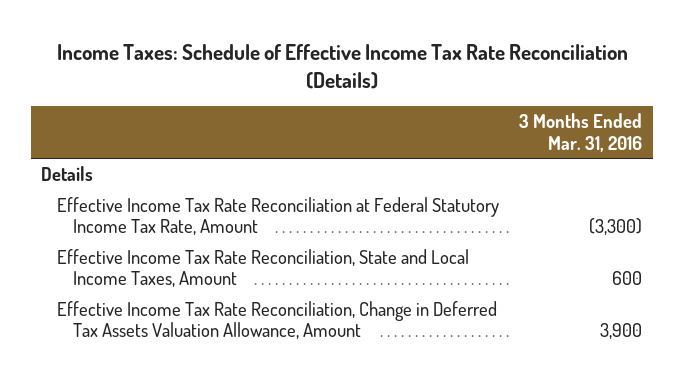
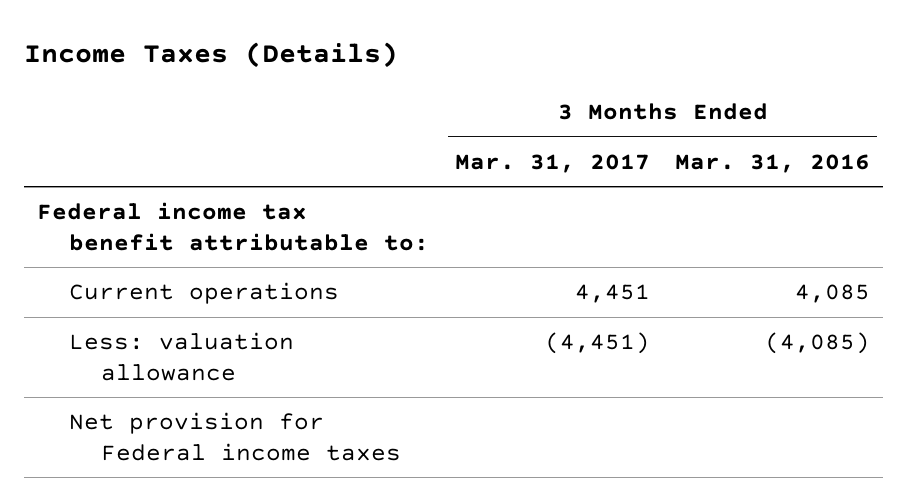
[56,43,628,90] Income Taxes: Schedule of Effective Income Tax Rate Reconciliation (Details) -> [23,42,398,69] Income Taxes (Details)
none -> [454,153,650,173] Mar. 31, 2017
[41,166,94,182] Details -> none
[57,197,500,236] Effective Income Tax Rate Reconciliation at Federal Statutory Income Tax Rate, Amount -> none
[57,249,470,288] Effective Income Tax Rate Reconciliation, State and Local Income Taxes, Amount -> none
[57,301,498,340] Effective Income Tax Rate Reconciliation, Change in Deferred Tax Assets Valuation Allowance, Amount -> none
none -> [36,202,429,251] Federal income tax benefit attributable to:
none -> [68,282,339,305] Current operations
none -> [68,332,294,381] Less: valuation allowance
none -> [68,412,402,461] Net provision for Federal income taxes

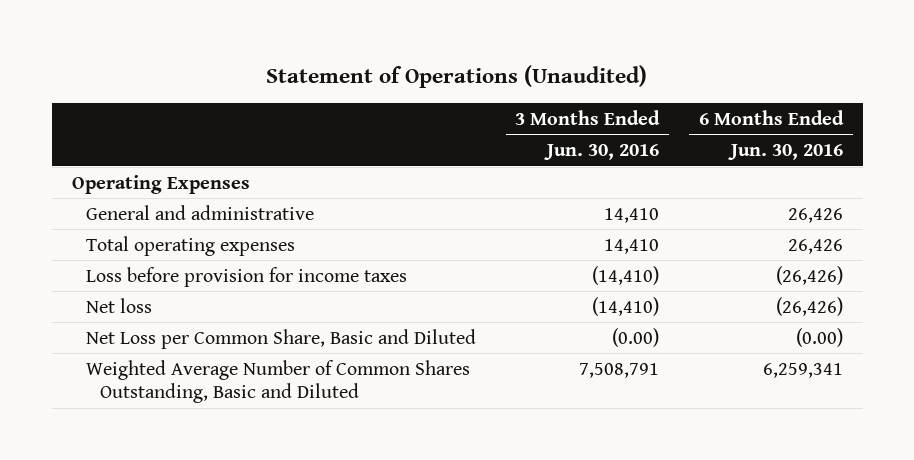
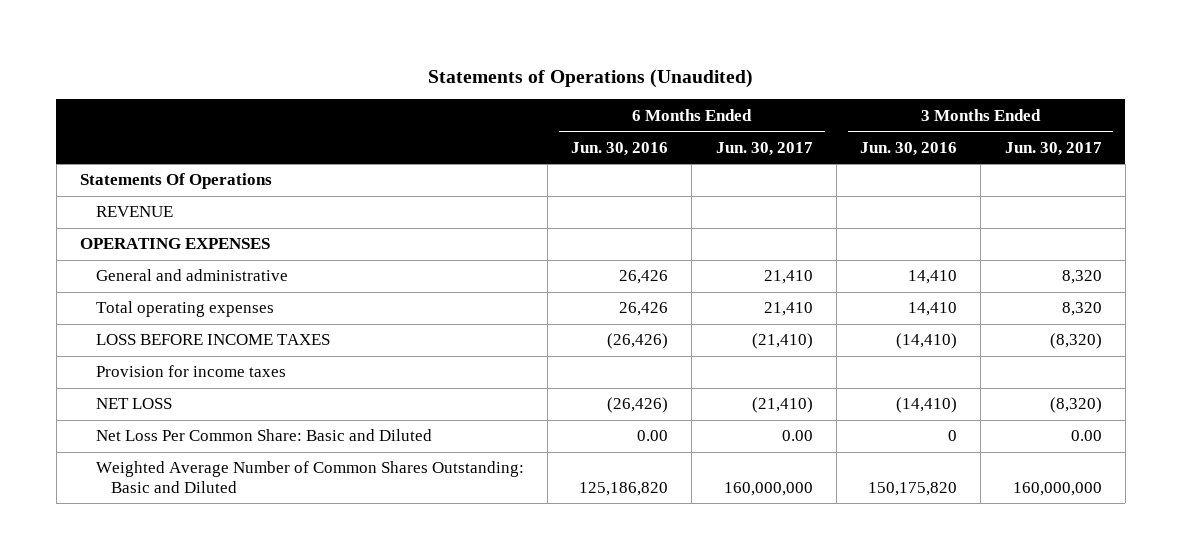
[266,64,648,88] Statement of Operations (Unaudited) -> [427,68,753,88] Statements of Operations (Unaudited)
none -> [715,141,813,156] Jun. 30, 2017
none -> [1004,141,1102,156] Jun. 30, 2017
none -> [80,173,273,190] Statements Of Operations
none -> [95,206,173,218] REVENUE
[71,174,250,194] Operating Expenses -> [80,238,271,250] OPERATING EXPENSES
[85,266,407,287] Loss before provision for income taxes -> [95,334,330,346] LOSS BEFORE INCOME TAXES
none -> [95,365,286,378] Provision for income taxes
[85,297,152,313] Net loss -> [95,398,172,410] NET LOSS
[85,328,476,349] Net Loss per Common Share, Basic and Diluted -> [95,429,432,442] Net Loss Per Common Share: Basic and Diluted
[612,327,660,347] (0.00) -> [948,430,958,442] 0
[795,327,843,347] (0.00) -> [637,430,669,442] 0.00
[85,359,470,404] Weighted Average Number of Common Shares Outstanding, Basic and Diluted -> [95,461,524,494] Weighted Average Number of Common Shares Outstanding: Basic and Diluted
[579,362,660,378] 7,508,791 -> [868,482,958,497] 150,175,820
[762,362,843,378] 6,259,341 -> [579,482,669,497] 125,186,820

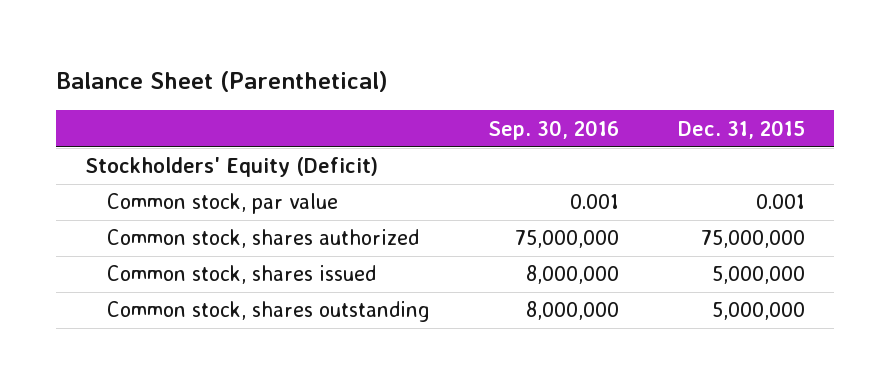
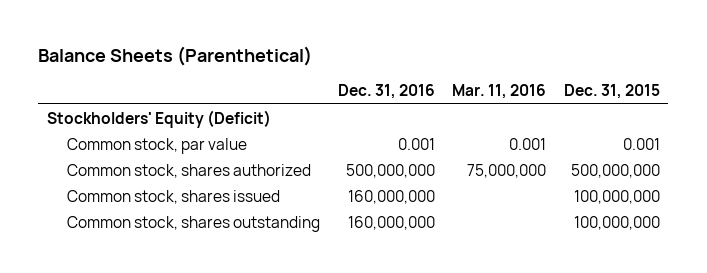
[55,70,388,92] Balance Sheet (Parenthetical) -> [38,46,313,67] Balance Sheets (Parenthetical)
[488,119,620,140] Sep. 30, 2016 -> none
none -> [337,84,435,100] Dec. 31, 2016
none -> [452,84,547,100] Mar. 11, 2016
[700,230,805,249] 75,000,000 -> [570,163,660,178] 500,000,000
[711,266,805,285] 5,000,000 -> [573,189,660,204] 100,000,000
[711,302,805,321] 5,000,000 -> [573,215,660,230] 100,000,000

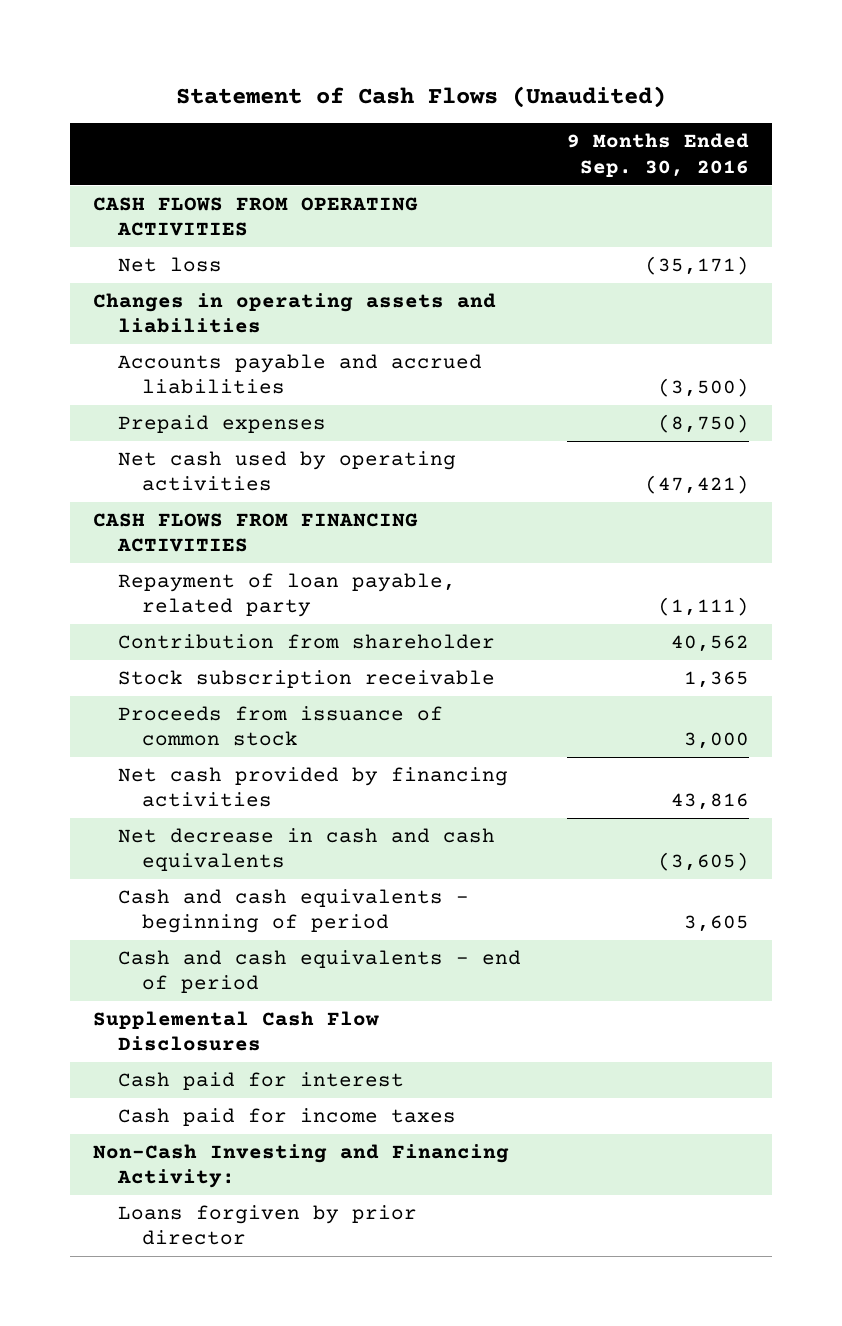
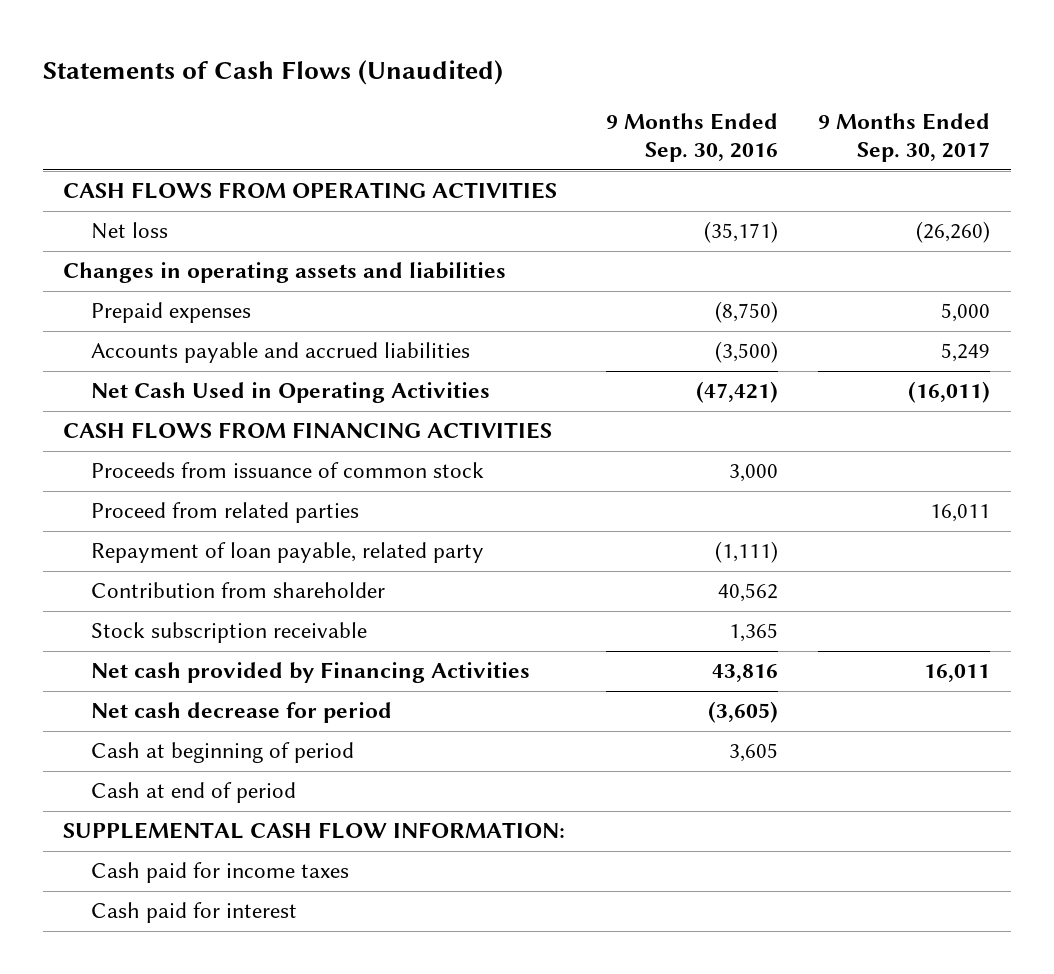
[176,85,667,108] Statement of Cash Flows (Unaudited) -> [43,59,504,85] Statements of Cash Flows (Unaudited)
none -> [818,113,991,163] 9 Months Ended Sep. 30, 2017
[117,353,482,395] Accounts payable and accrued liabilities -> [91,342,471,364] Accounts payable and accrued liabilities
[117,450,456,492] Net cash used by operating activities -> [91,382,491,404] Net Cash Used in Operating Activities
[117,705,443,747] Proceeds from issuance of common stock -> [91,462,485,479] Proceeds from issuance of common stock
none -> [91,502,360,524] Proceed from related parties
[117,766,508,808] Net cash provided by financing activities -> [91,662,531,684] Net cash provided by Financing Activities
[117,827,495,872] Net decrease in cash and cash equivalents -> [91,702,393,724] Net cash decrease for period
[117,888,469,934] Cash and cash equivalents - beginning of period -> [91,742,355,764] Cash at beginning of period
[117,949,521,994] Cash and cash equivalents - end of period -> [91,782,297,804] Cash at end of period
[93,1010,380,1052] Supplemental Cash Flow Disclosures -> [63,822,566,840] SUPPLEMENTAL CASH FLOW INFORMATION:
[93,1143,510,1189] Non-Cash Investing and Financing Activity: -> none
[117,1204,417,1246] Loans forgiven by prior director -> none
[117,1071,404,1090] Cash paid for interest -> [91,902,298,924] Cash paid for interest

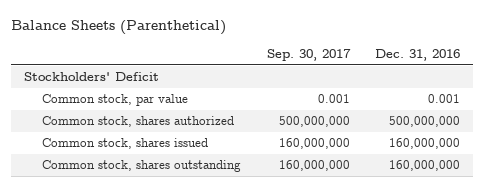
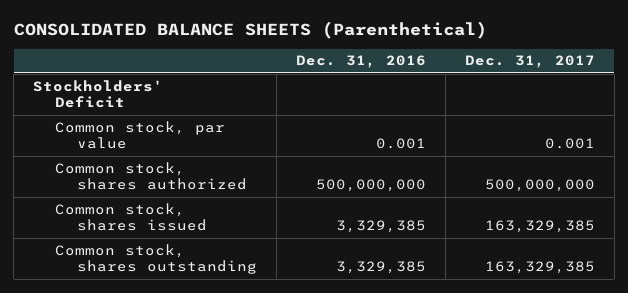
[11,20,227,36] Balance Sheets (Parenthetical) -> [13,20,487,39] CONSOLIDATED BALANCE SHEETS (Parenthetical)
[266,48,351,61] Sep. 30, 2017 -> none
none -> [464,55,595,69] Dec. 31, 2017
[389,138,461,150] 160,000,000 -> [335,220,426,234] 3,329,385
[389,160,461,172] 160,000,000 -> [335,261,426,275] 3,329,385

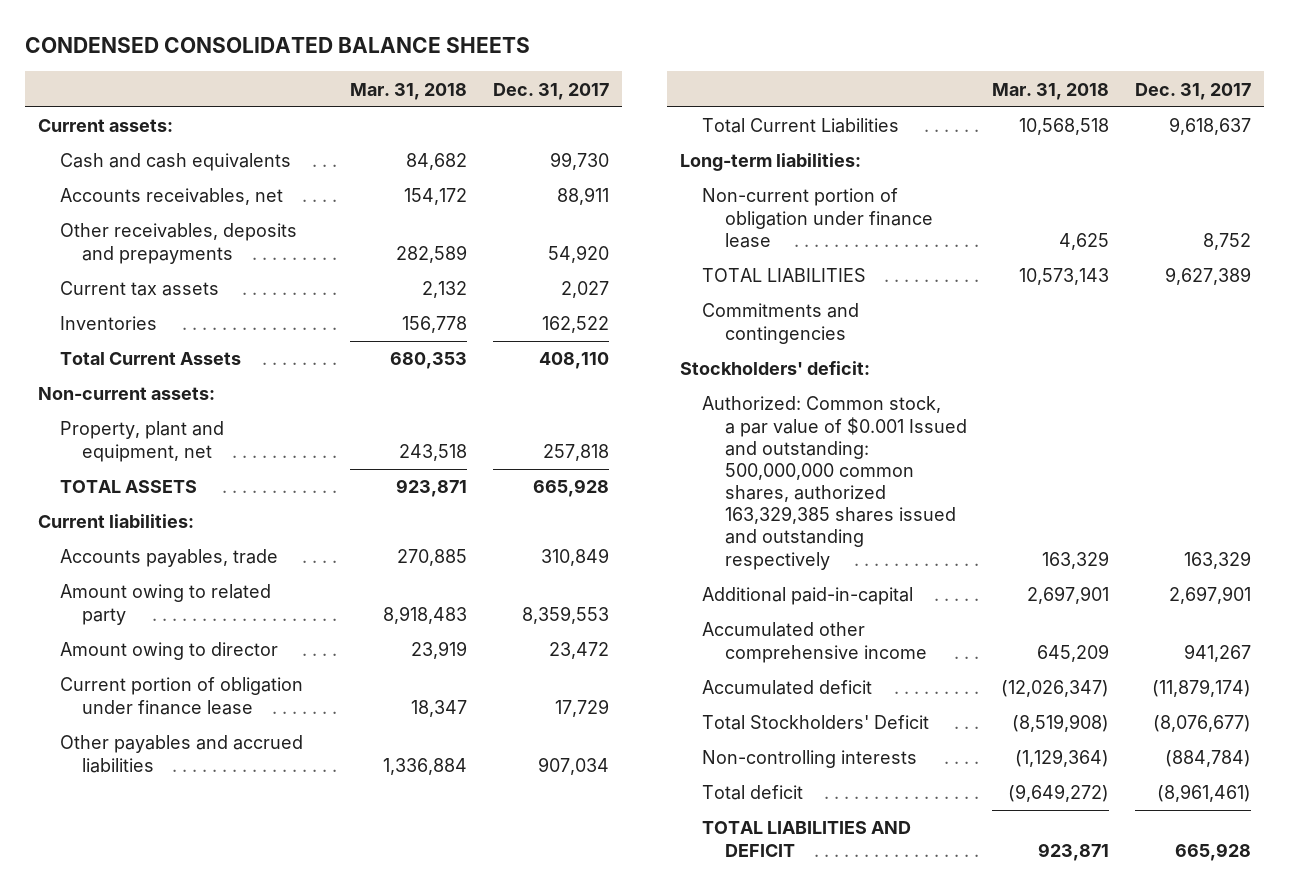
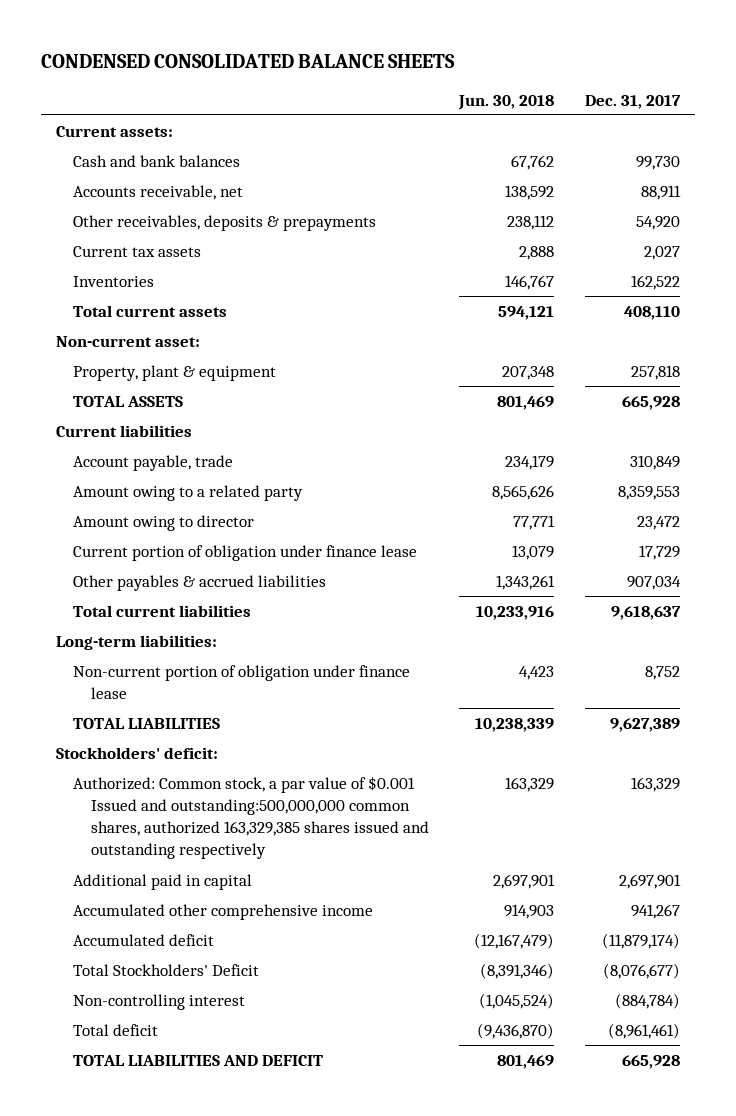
[350,82,468,100] Mar. 31, 2018 -> none
none -> [458,94,555,110] Jun. 30, 2018
[60,153,292,172] Cash and cash equivalents -> [73,154,241,167] Cash and bank balances
[60,188,284,206] Accounts receivables, net -> [73,184,244,200] Accounts receivable, net
[60,223,298,264] Other receivables, deposits and prepayments -> [73,214,377,231] Other receivables, deposits & prepayments
[60,352,242,366] Total Current Assets -> [73,304,228,317] Total current assets
[37,387,215,401] Non-current assets: -> [56,335,201,347] Non-current asset:
[60,421,225,462] Property, plant and equipment, net -> [73,364,277,381] Property, plant & equipment
[37,514,194,529] Current liabilities: -> [56,424,193,437] Current liabilities
[60,549,279,568] Accounts payables, trade -> [73,454,234,471] Account payable, trade
[60,584,272,625] Amount owing to related party -> [73,484,304,501] Amount owing to a related party
[60,735,304,773] Other payables and accrued liabilities -> [73,574,327,591] Other payables & accrued liabilities
[702,118,900,134] Total Current Liabilities -> [73,604,252,617] Total current liabilities
[702,303,860,344] Commitments and contingencies -> none
[702,396,967,570] Authorized: Common stock, a par value of $0.001 Issued and outstanding: 500,000,000 common shares, authorized 163,329,385 shares issued and outstanding respectively -> [73,775,429,860] Authorized: Common stock, a par value of $0.001 Issued and outstanding:500,000,000 common shares, authorized 163,329,385 shares issued and outstanding respectively
[702,587,914,606] Additional paid-in-capital -> [73,873,253,890] Additional paid in capital
[702,750,918,769] Non-controlling interests -> [73,993,246,1010] Non-controlling interest

